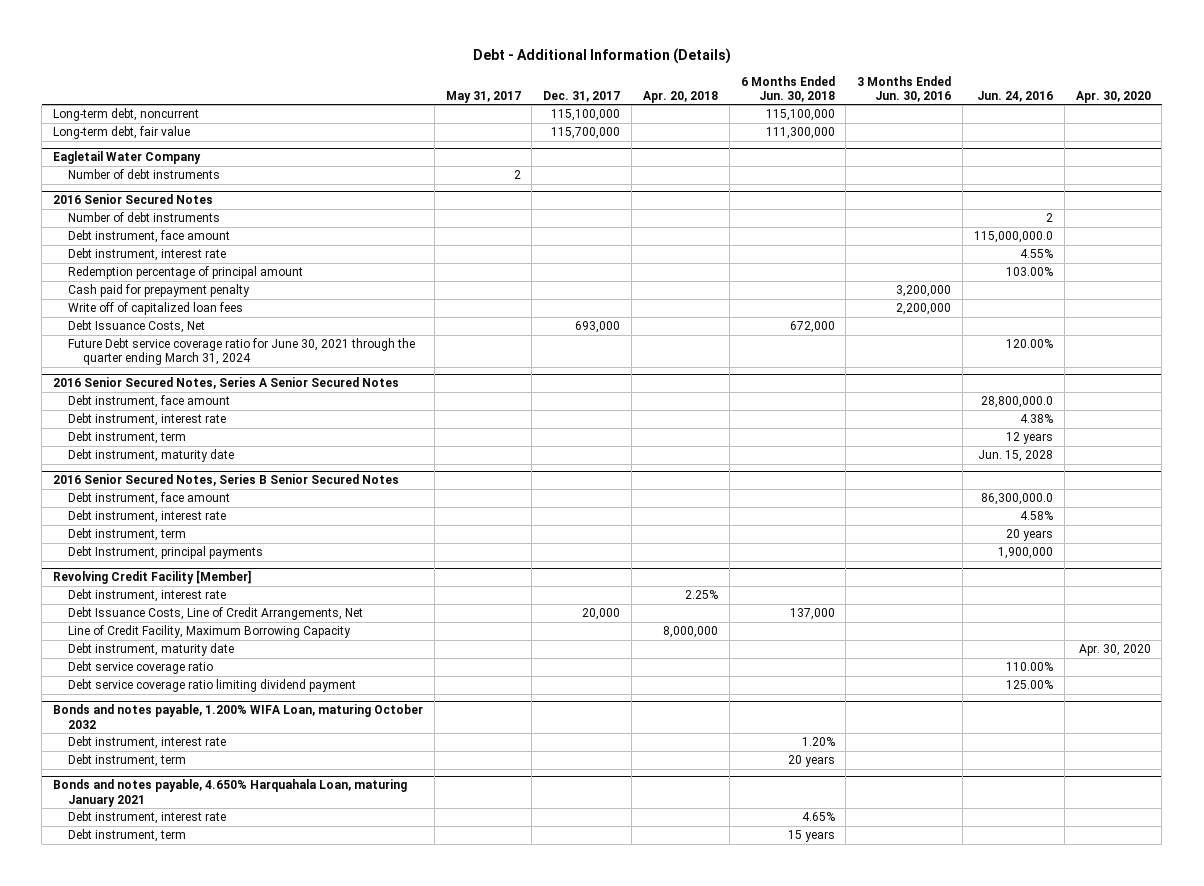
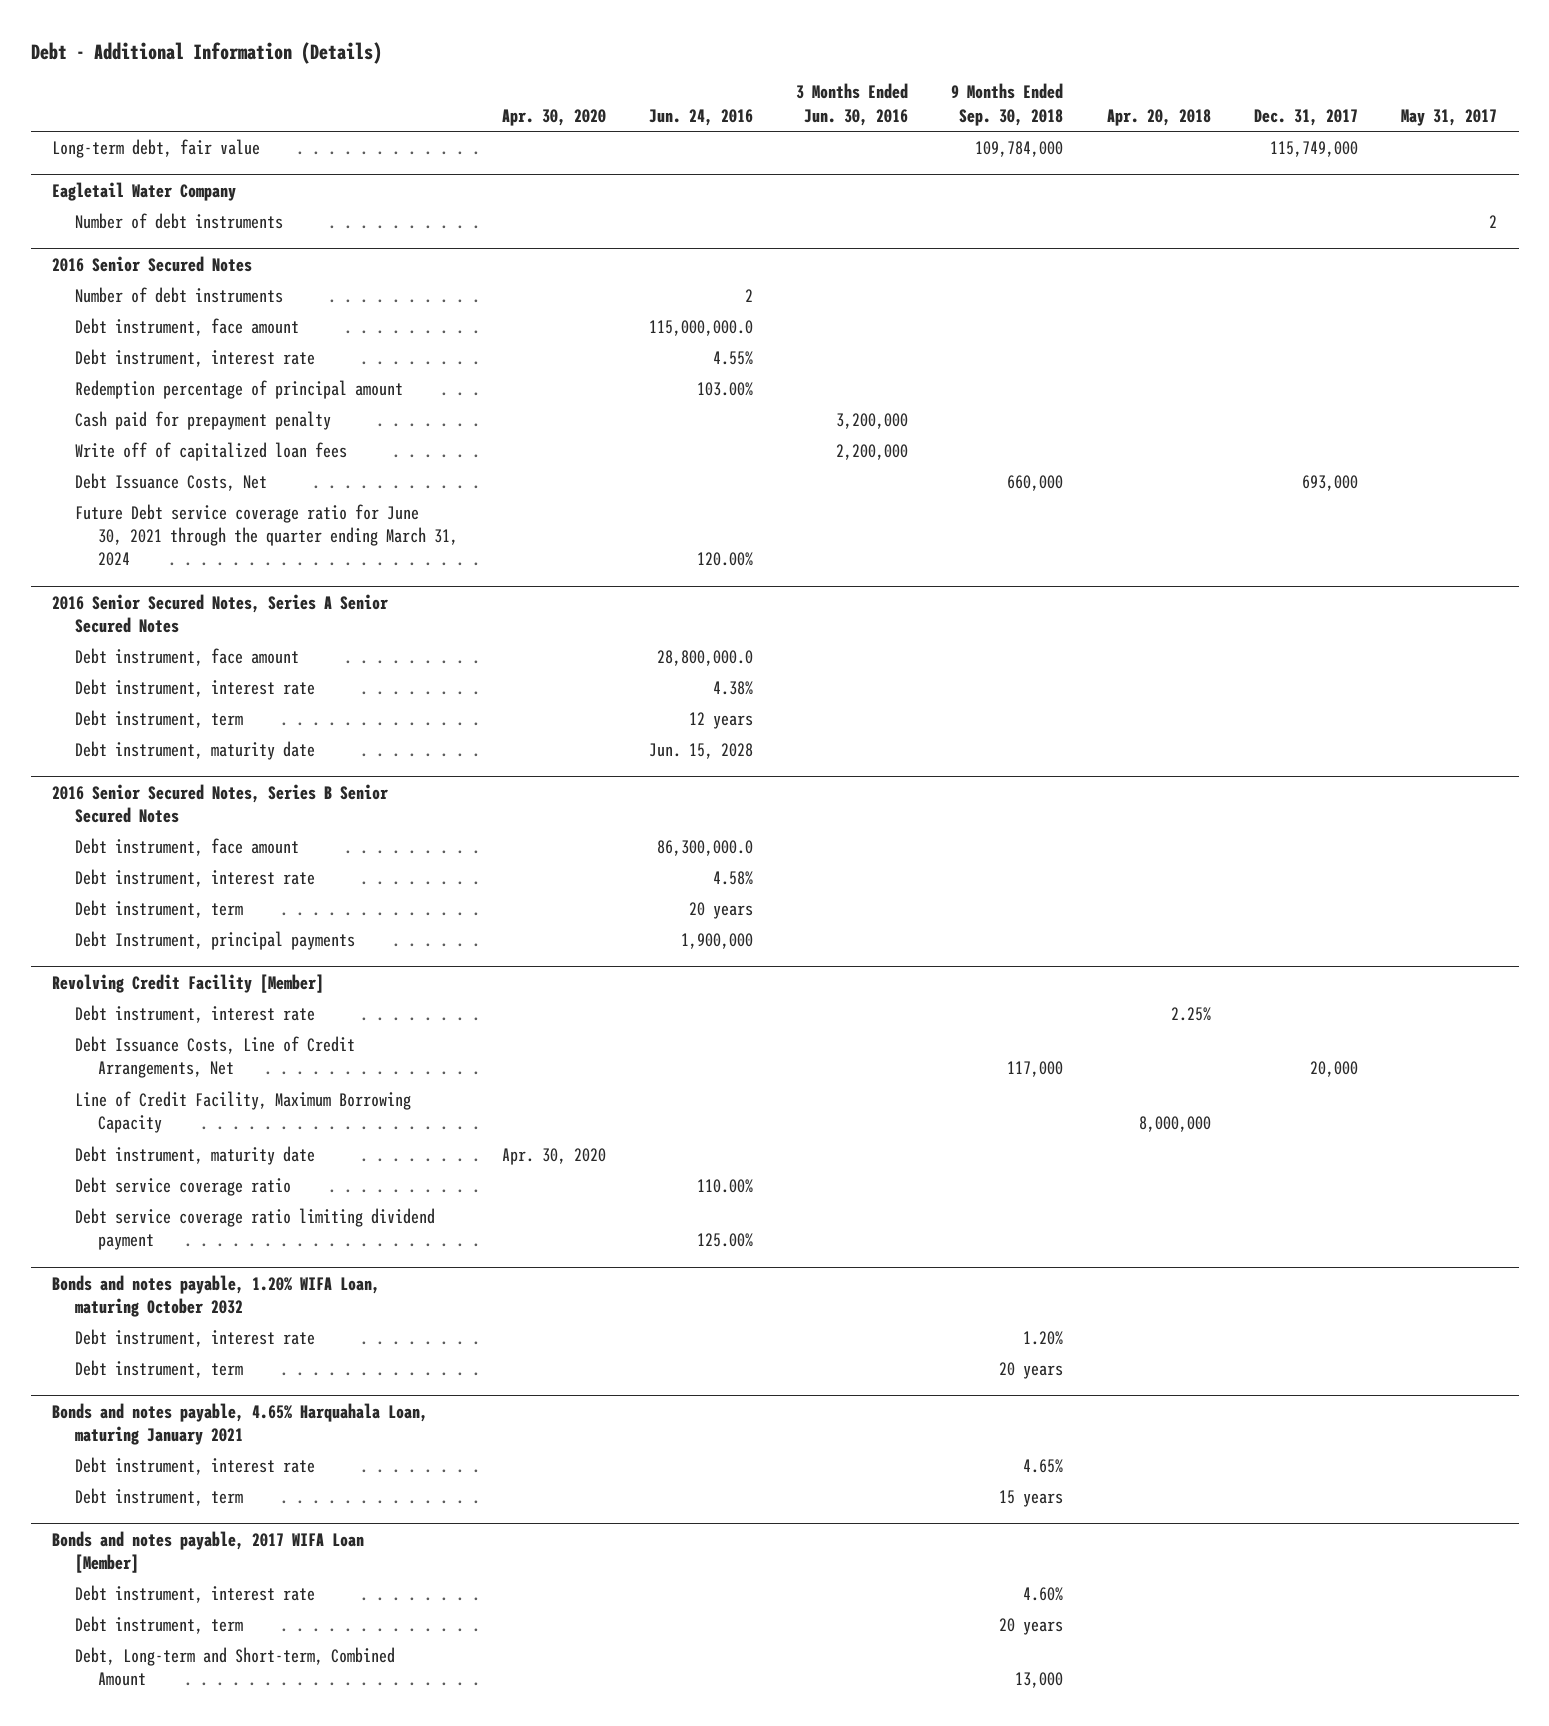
[740,75,835,102] 6 Months Ended Jun. 30, 2018 -> none
none -> [951,83,1064,126] 9 Months Ended Sep. 30, 2018
[53,108,200,122] Long-term debt, noncurrent -> none
[551,127,621,140] 115,700,000 -> [1269,140,1358,157] 115,749,000
[53,704,424,729] Bonds and notes payable, 1.200% WIFA Loan, maturing October 2032 -> [52,1274,381,1317] Bonds and notes payable, 1.20% WIFA Loan, maturing October 2032
[53,779,408,807] Bonds and notes payable, 4.650% Harquahala Loan, maturing January 2021 -> [52,1402,429,1445] Bonds and notes payable, 4.65% Harquahala Loan, maturing January 2021
none -> [52,1530,365,1573] Bonds and notes payable, 2017 WIFA Loan [Member]
none -> [75,1584,316,1603] Debt instrument, interest rate
none -> [75,1615,244,1634] Debt instrument, term
none -> [75,1646,396,1687] Debt, Long-term and Short-term, Combined Amount

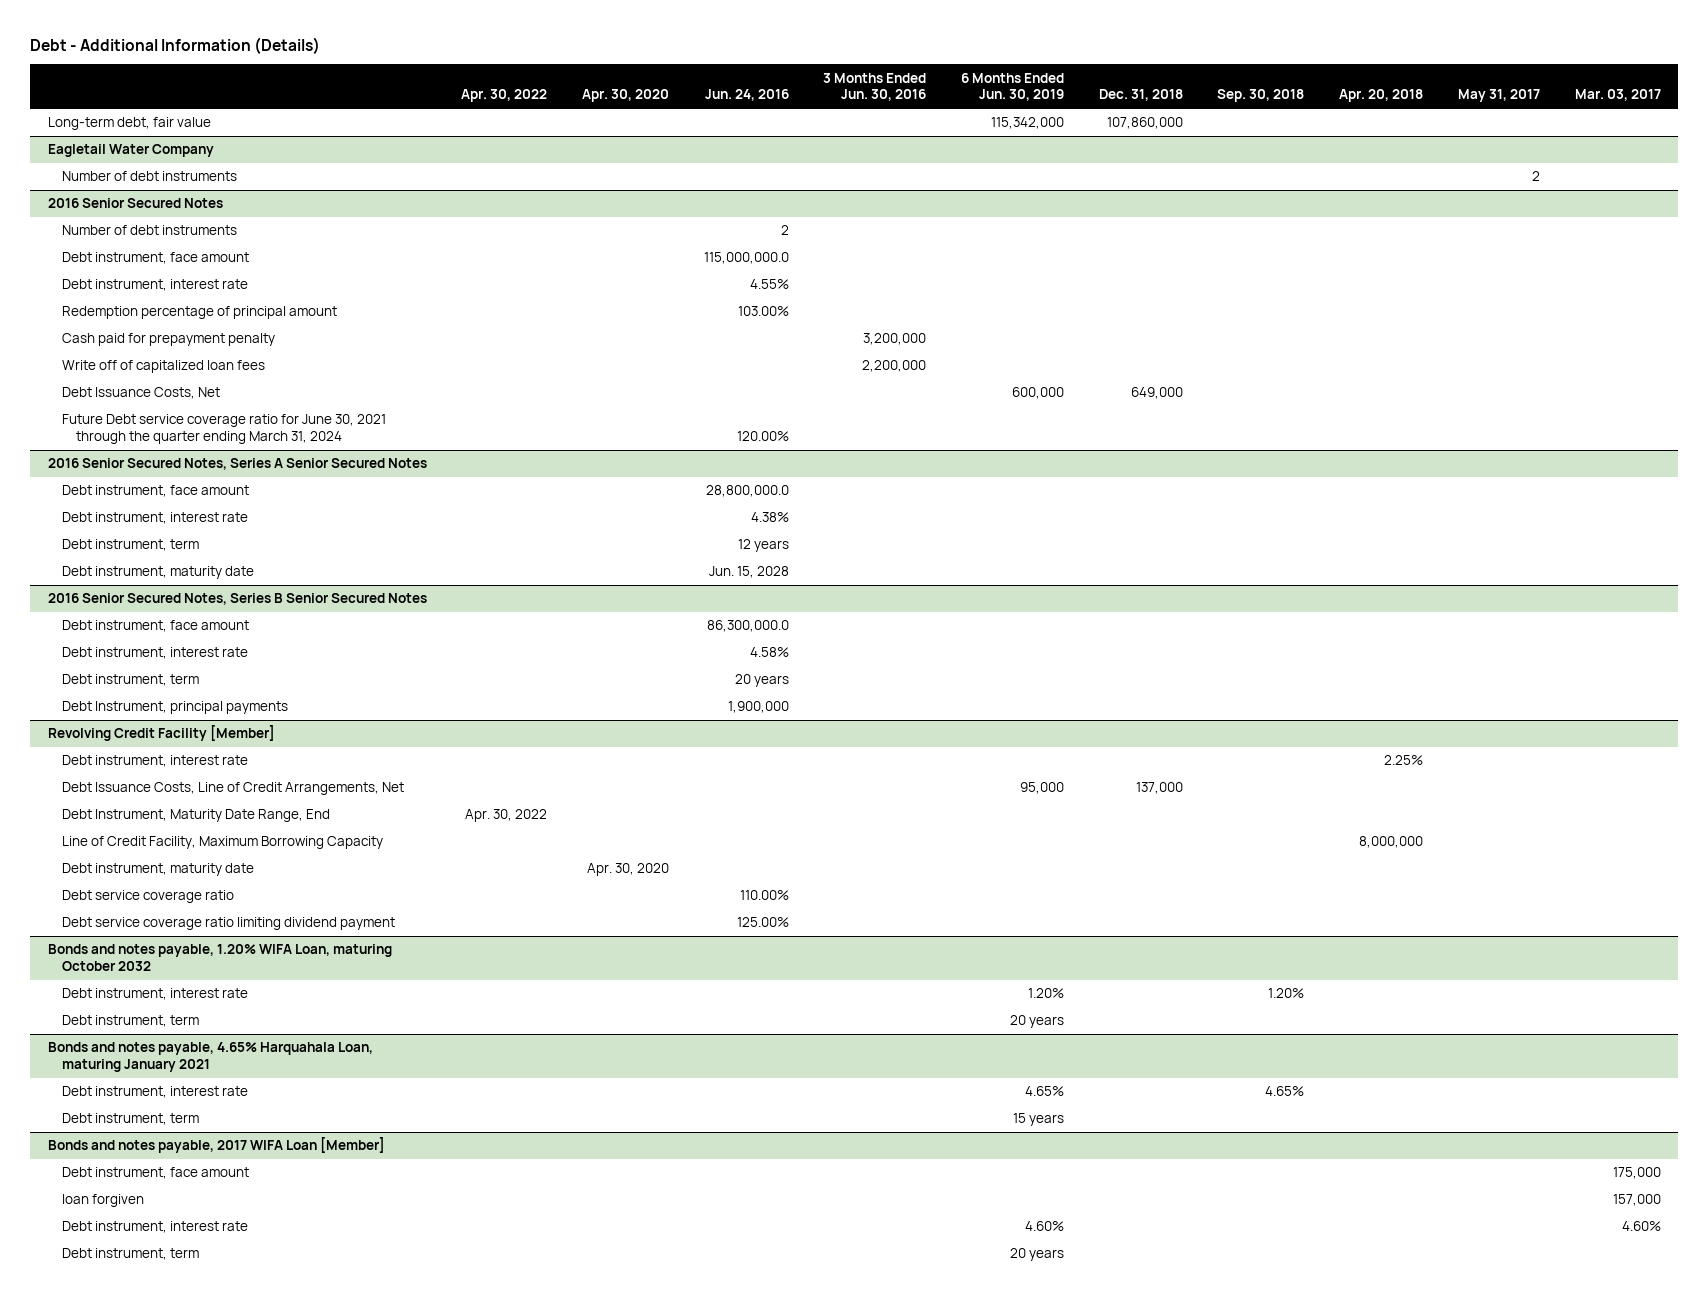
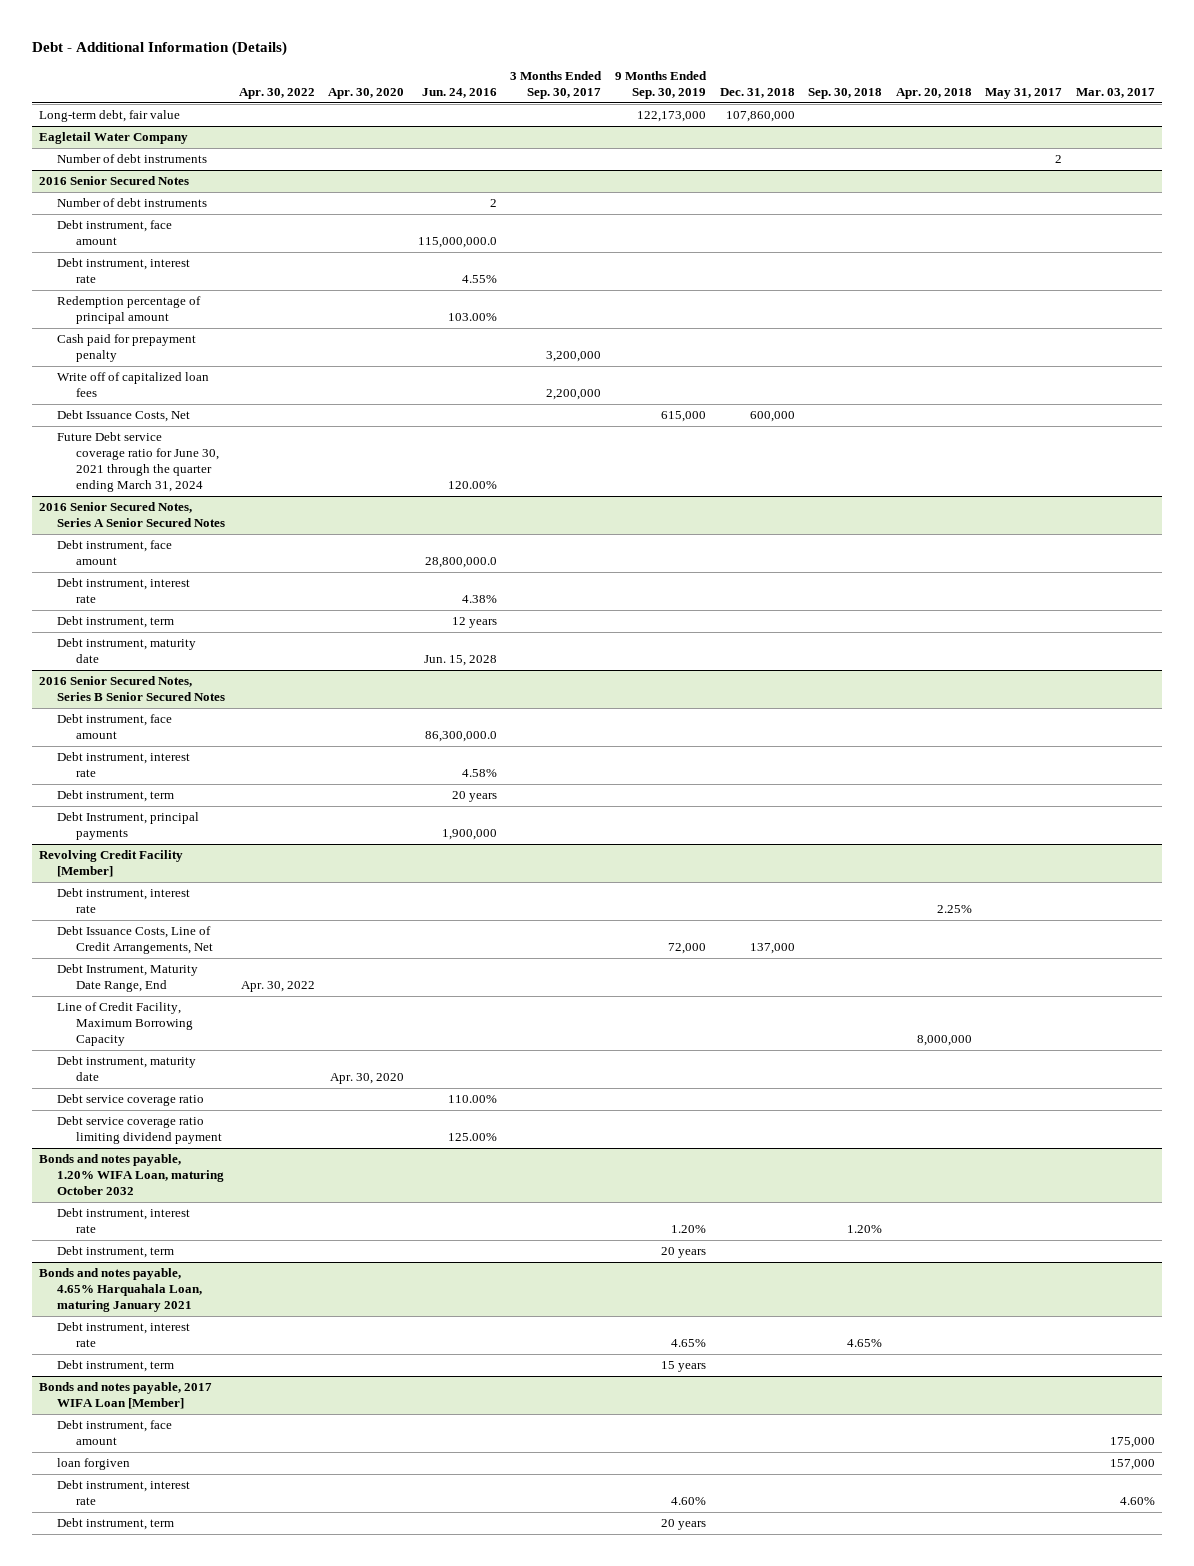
[823,72,927,102] 3 Months Ended Jun. 30, 2016 -> none
[961,72,1065,102] 6 Months Ended Jun. 30, 2019 -> none
none -> [510,70,603,99] 3 Months Ended Sep. 30, 2017
none -> [614,70,707,99] 9 Months Ended Sep. 30, 2019
[1130,387,1183,400] 649,000 -> [749,411,795,423] 600,000

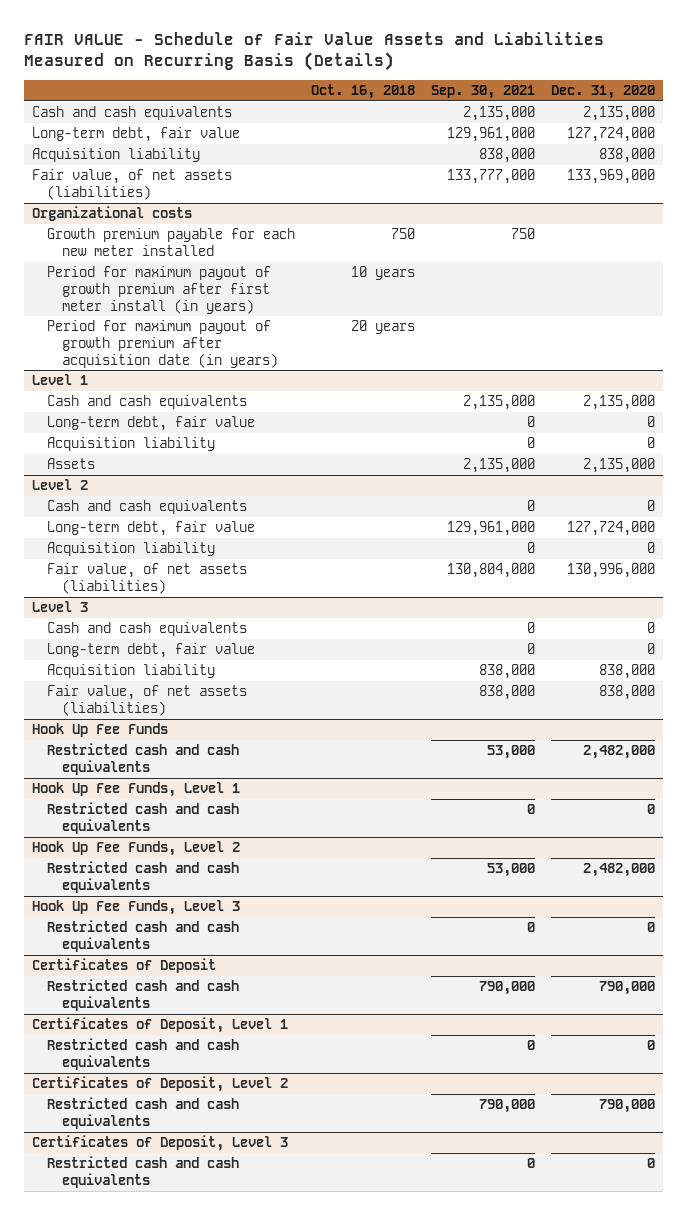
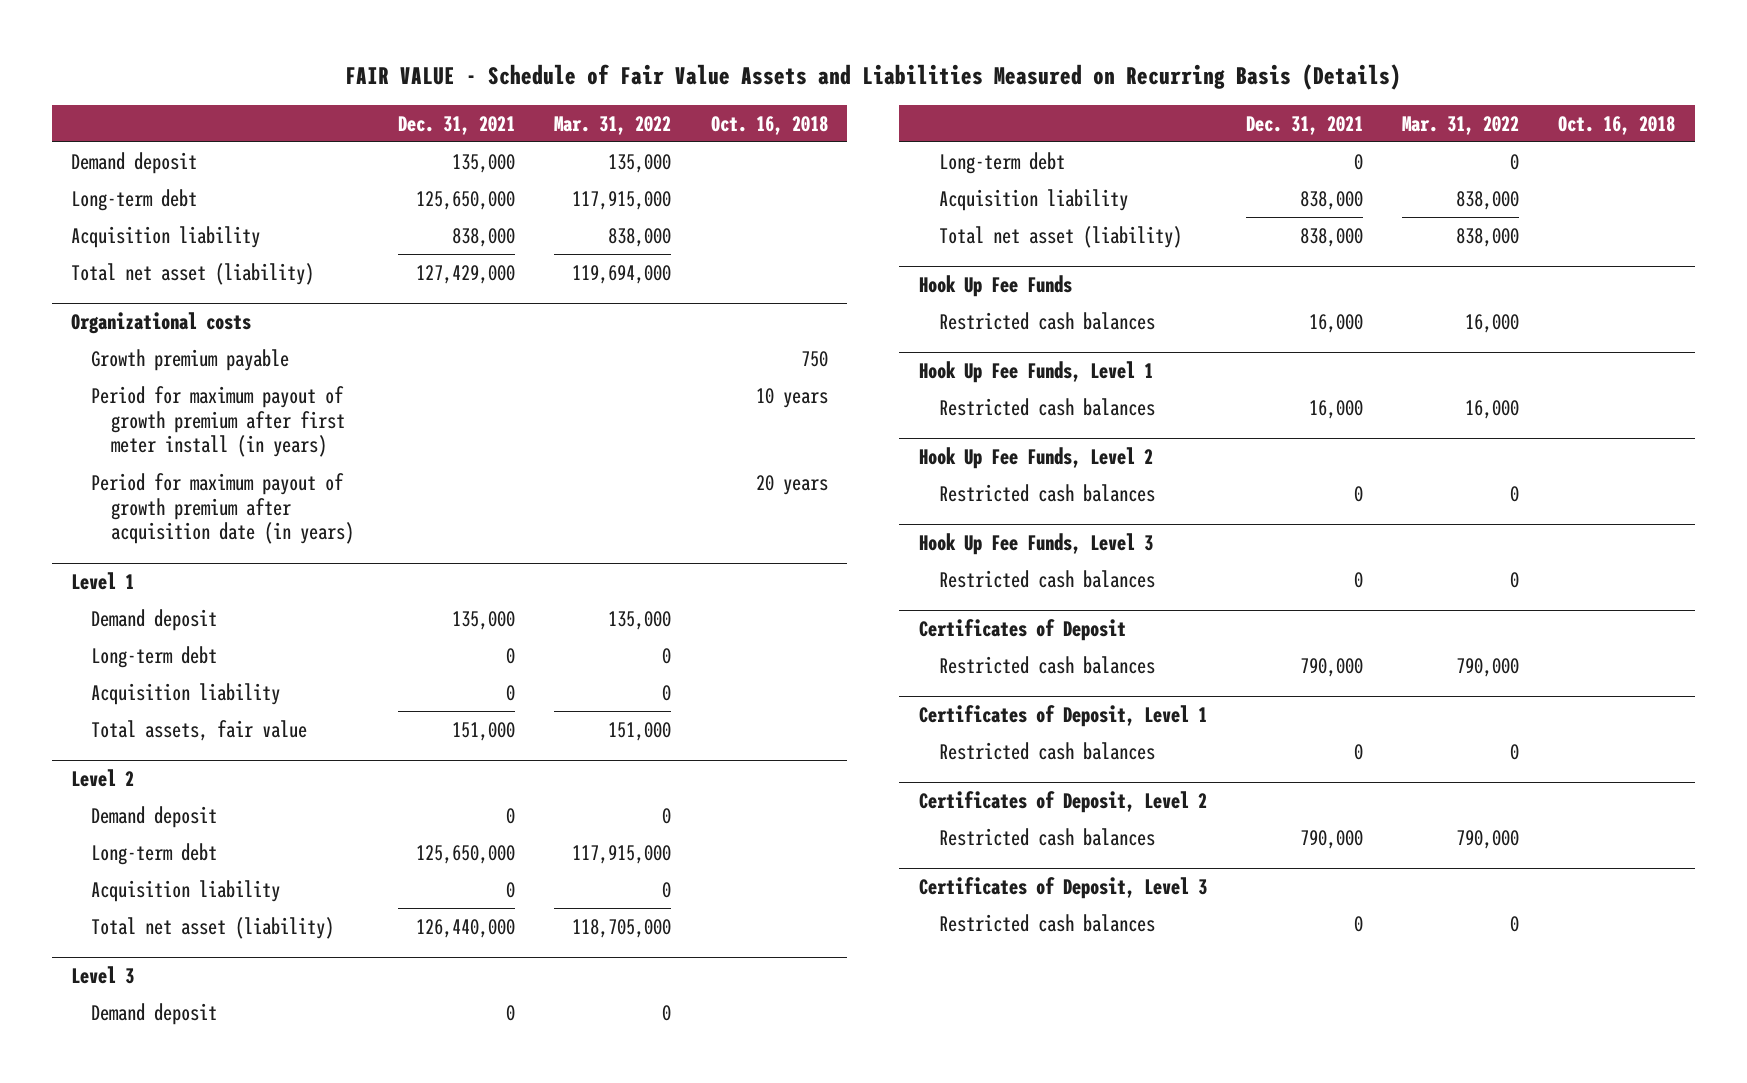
[431,85,536,100] Sep. 30, 2021 -> none
[551,85,656,100] Dec. 31, 2020 -> none
none -> [398,115,516,135] Dec. 31, 2021
none -> [554,115,672,135] Mar. 31, 2022
[31,106,232,121] Cash and cash equivalents -> [71,151,198,174] Demand deposit
[31,127,240,143] Long-term debt, fair value -> [71,188,198,211] Long-term debt
[31,169,232,200] Fair value, of net assets (liabilities) -> [71,262,315,285] Total net asset (liability)
[46,228,295,256] Growth premium payable for each new meter installed -> [90,348,289,371] Growth premium payable
[46,395,247,410] Cash and cash equivalents -> [90,608,217,631] Demand deposit
[46,416,255,432] Long-term debt, fair value -> [90,645,217,668] Long-term debt
[46,458,95,470] Assets -> [90,719,307,741] Total assets, fair value
[46,500,247,515] Cash and cash equivalents -> [90,805,217,828] Demand deposit
[46,521,255,537] Long-term debt, fair value -> [90,842,217,865] Long-term debt
[46,563,247,594] Fair value, of net assets (liabilities) -> [90,916,334,939] Total net asset (liability)
[46,622,247,637] Cash and cash equivalents -> [90,1002,217,1025] Demand deposit
[46,643,255,659] Long-term debt, fair value -> [938,151,1065,174] Long-term debt
[46,685,247,716] Fair value, of net assets (liabilities) -> [938,225,1182,248] Total net asset (liability)
[46,743,239,775] Restricted cash and cash equivalents -> [938,311,1155,330] Restricted cash balances
[46,802,239,834] Restricted cash and cash equivalents -> [938,397,1155,416] Restricted cash balances
[46,861,239,893] Restricted cash and cash equivalents -> [938,483,1155,502] Restricted cash balances
[46,920,239,952] Restricted cash and cash equivalents -> [938,569,1155,588] Restricted cash balances
[46,979,239,1011] Restricted cash and cash equivalents -> [938,655,1155,674] Restricted cash balances
[46,1038,239,1070] Restricted cash and cash equivalents -> [938,741,1155,760] Restricted cash balances
[46,1097,239,1129] Restricted cash and cash equivalents -> [938,827,1155,846] Restricted cash balances
[46,1156,239,1188] Restricted cash and cash equivalents -> [938,913,1155,932] Restricted cash balances

